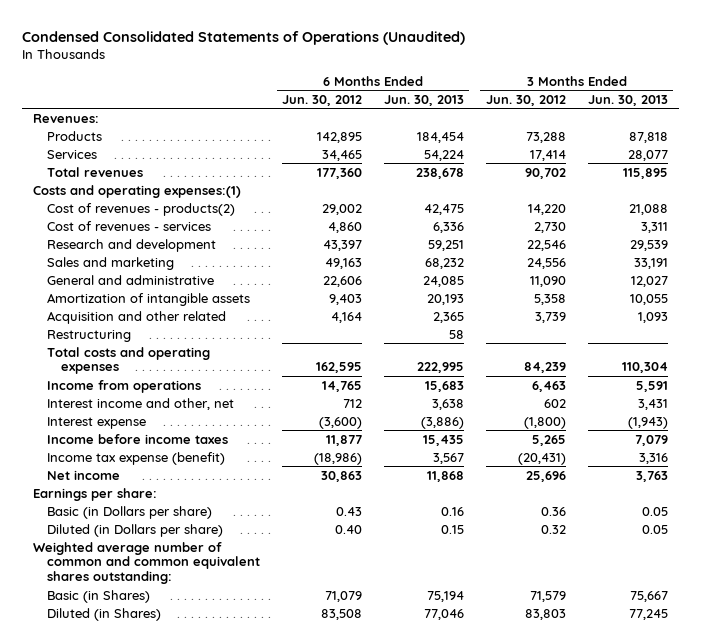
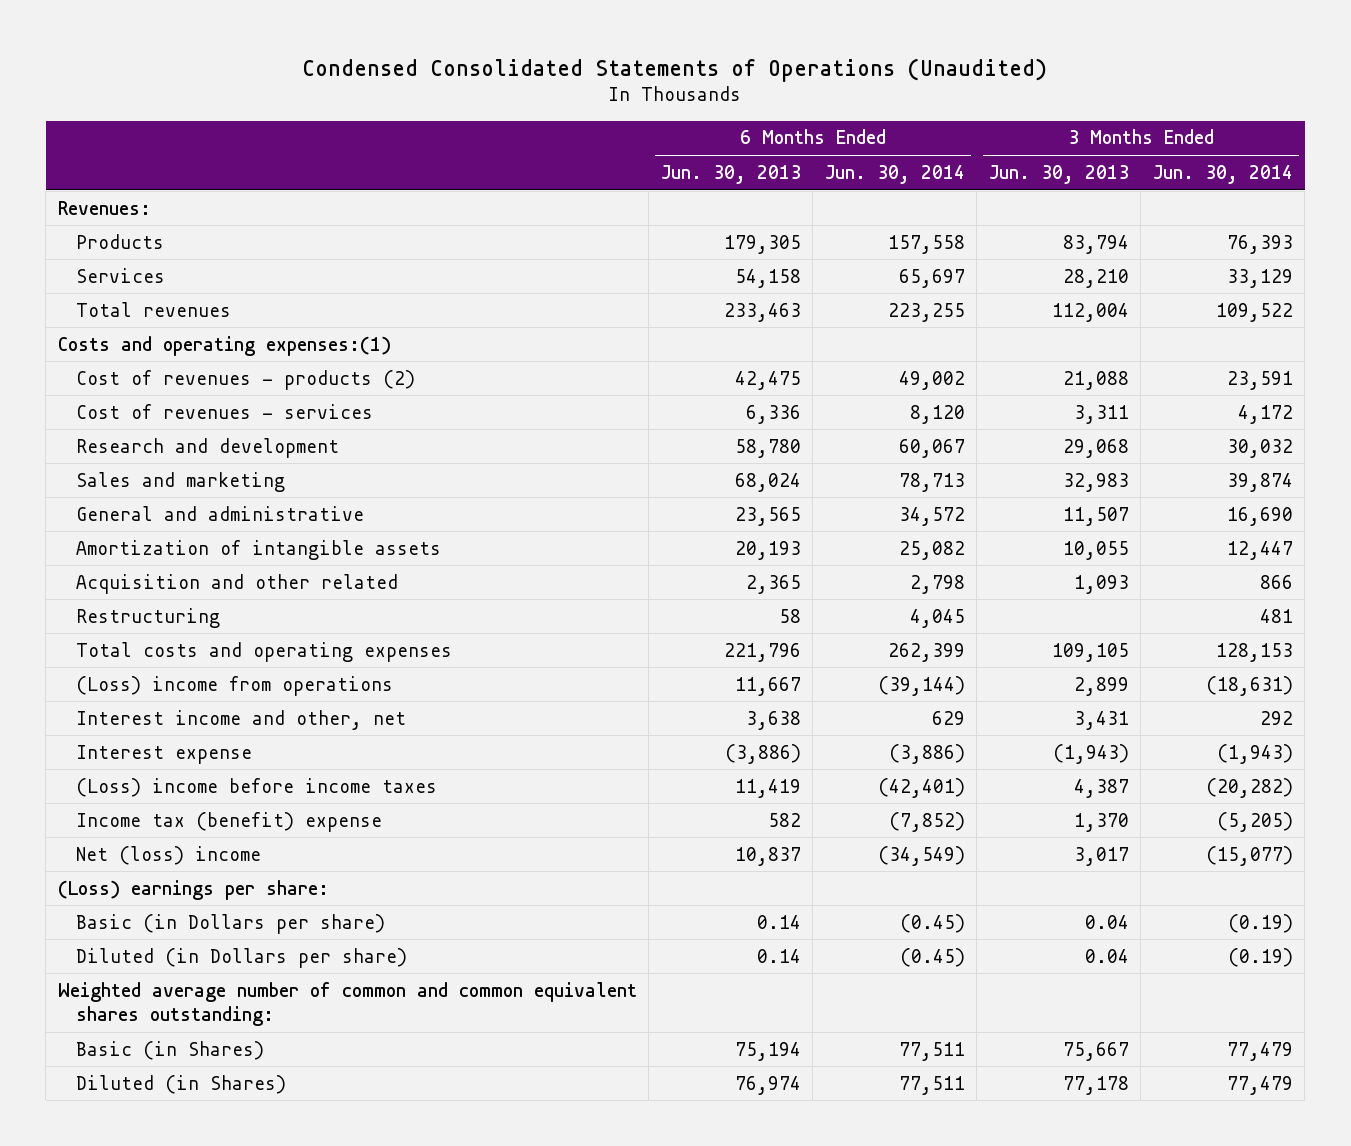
[282,94,363,106] Jun. 30, 2012 -> none
[485,94,566,106] Jun. 30, 2012 -> none
none -> [824,164,965,184] Jun. 30, 2014
none -> [1152,164,1293,184] Jun. 30, 2014
[417,131,465,143] 184,454 -> [723,234,801,254] 179,305
[628,131,668,143] 87,818 -> [1062,234,1129,254] 83,794
[424,149,465,161] 54,224 -> [734,268,801,288] 54,158
[627,149,668,161] 28,077 -> [1062,268,1129,288] 28,210
[416,167,465,179] 238,678 -> [723,302,801,322] 233,463
[622,167,668,179] 115,895 -> [1051,302,1129,322] 112,004
[47,202,236,216] Cost of revenues - products(2) -> [76,369,416,390] Cost of revenues - products (2)
[428,239,465,251] 59,251 -> [734,438,801,458] 58,780
[629,239,668,251] 29,539 -> [1062,438,1129,458] 29,068
[425,257,465,269] 68,232 -> [734,472,801,492] 68,024
[633,257,668,269] 33,191 -> [1062,472,1129,492] 32,983
[423,275,465,287] 24,085 -> [734,506,801,526] 23,565
[630,275,668,287] 12,027 -> [1062,506,1129,526] 11,507
[417,362,465,374] 222,995 -> [723,642,801,662] 221,796
[621,362,668,374] 110,304 -> [1051,642,1129,662] 109,105
[47,379,202,393] Income from operations -> [76,675,394,696] (Loss) income from operations
[425,380,465,392] 15,683 -> [734,676,801,696] 11,667
[635,380,668,392] 5,591 -> [1073,676,1129,696] 2,899
[47,433,229,444] Income before income taxes -> [76,777,438,797] (Loss) income before income taxes
[423,434,465,446] 15,435 -> [734,778,801,798] 11,419
[634,434,668,446] 7,079 -> [1073,778,1129,798] 4,387
[47,451,226,465] Income tax expense (benefit) -> [76,811,383,832] Income tax (benefit) expense
[433,452,465,464] 3,567 -> [767,812,801,827] 582
[638,452,668,464] 3,316 -> [1073,812,1129,832] 1,370
[47,469,121,480] Net income -> [76,845,262,865] Net (loss) income
[427,470,465,482] 11,868 -> [734,846,801,866] 10,837
[635,470,668,482] 3,763 -> [1073,846,1129,866] 3,017
[33,487,158,501] Earnings per share: -> [57,879,329,900] (Loss) earnings per share:
[441,506,465,516] 0.16 -> [756,914,801,929] 0.14
[641,506,668,516] 0.05 -> [1084,914,1129,929] 0.04
[441,524,465,534] 0.15 -> [756,948,801,963] 0.14
[641,524,668,534] 0.05 -> [1084,948,1129,963] 0.04
[424,608,465,620] 77,046 -> [734,1075,801,1095] 76,974
[628,608,668,620] 77,245 -> [1062,1075,1129,1095] 77,178

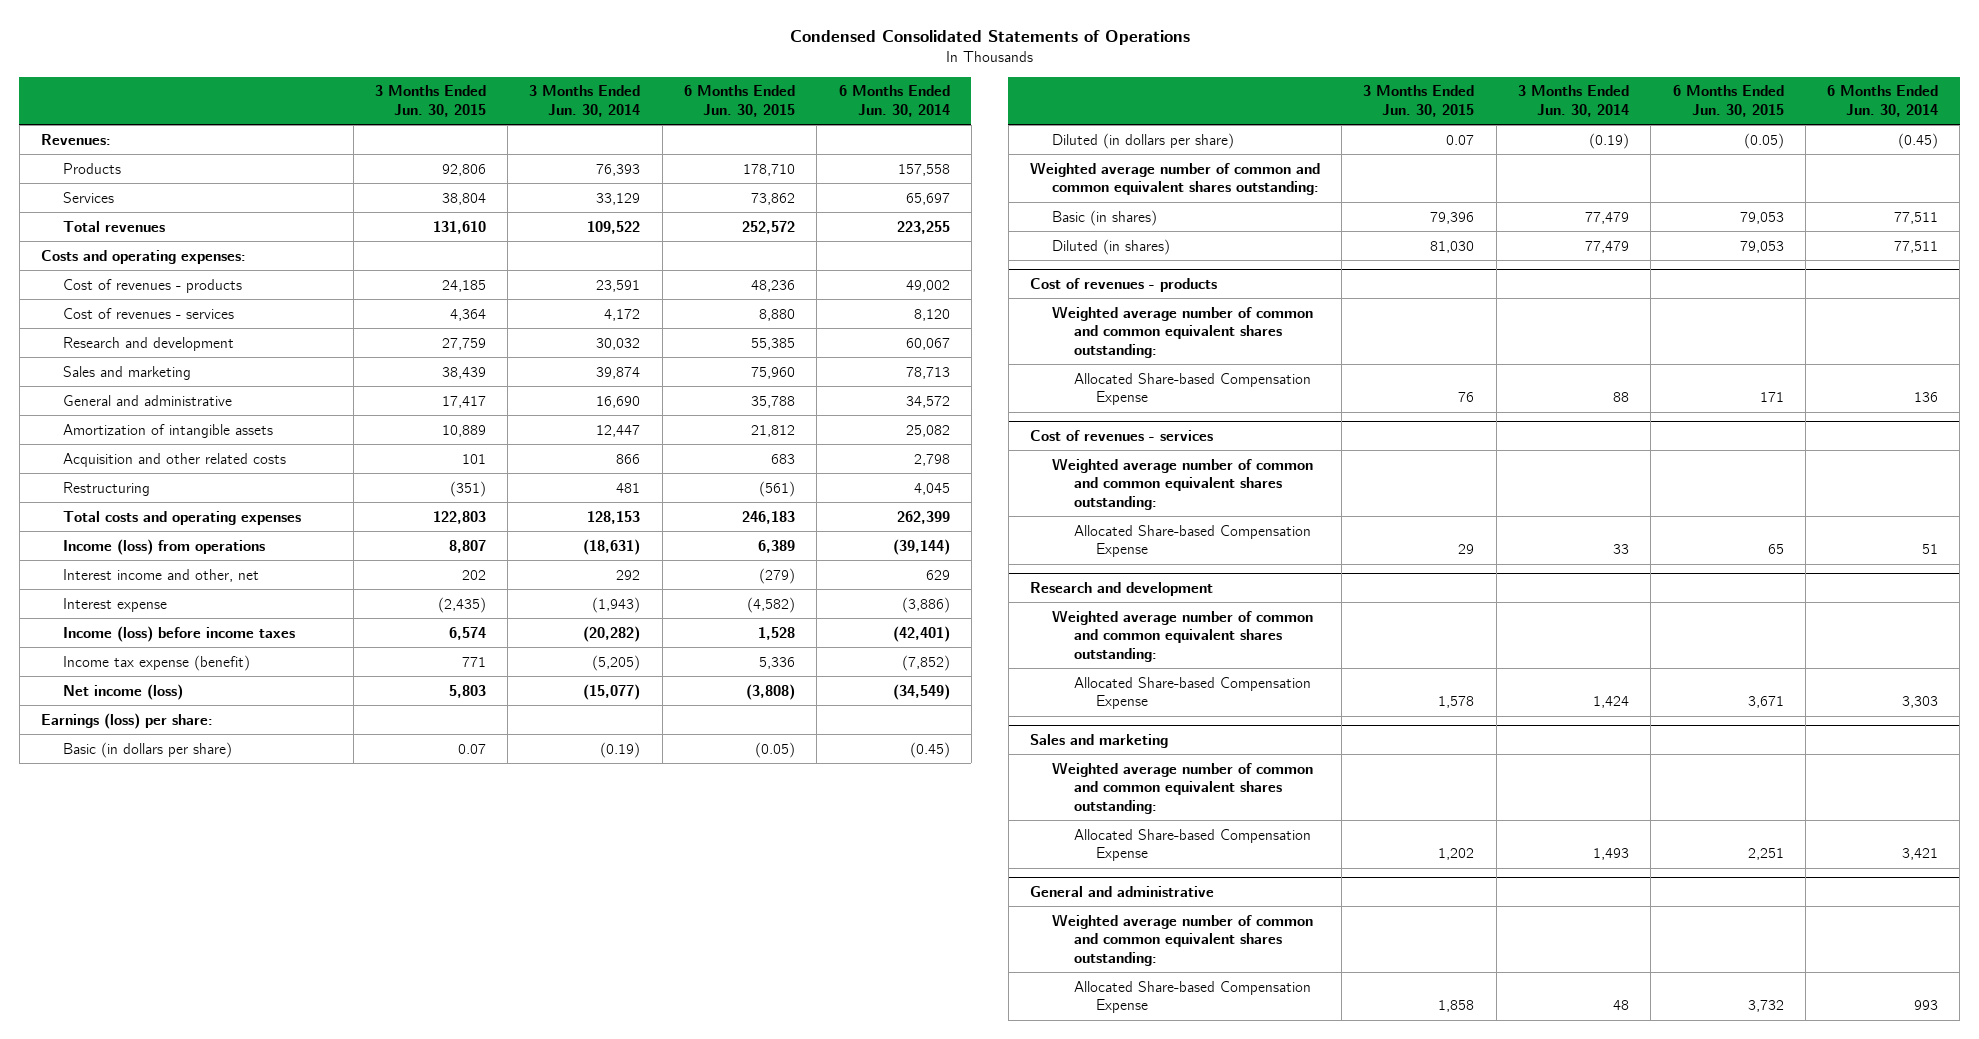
[302,57,1048,82] Condensed Consolidated Statements of Operations (Unaudited) -> [789,30,1190,46] Condensed Consolidated Statements of Operations
[660,164,801,184] Jun. 30, 2013 -> none
[988,164,1129,184] Jun. 30, 2013 -> none
none -> [374,85,486,117] 3 Months Ended Jun. 30, 2015
none -> [683,85,795,117] 6 Months Ended Jun. 30, 2015
[57,335,391,356] Costs and operating expenses:(1) -> [41,249,247,264] Costs and operating expenses:
[76,369,416,390] Cost of revenues - products (2) -> [63,278,243,293] Cost of revenues - products
[76,573,399,594] Acquisition and other related -> [63,452,287,467] Acquisition and other related costs
[76,675,394,696] (Loss) income from operations -> [63,538,266,555] Income (loss) from operations
[76,777,438,797] (Loss) income before income taxes -> [63,625,296,642] Income (loss) before income taxes
[76,811,383,832] Income tax (benefit) expense -> [63,654,251,671] Income tax expense (benefit)
[76,845,262,865] Net (loss) income -> [63,683,184,700] Net income (loss)
[57,879,329,900] (Loss) earnings per share: -> [41,712,214,729] Earnings (loss) per share:
[76,913,386,934] Basic (in Dollars per share) -> [63,741,233,758] Basic (in dollars per share)
[76,947,408,968] Diluted (in Dollars per share) -> [1052,132,1235,149] Diluted (in dollars per share)
[76,1040,265,1060] Basic (in Shares) -> [1052,209,1158,226] Basic (in shares)
[76,1074,287,1094] Diluted (in Shares) -> [1052,238,1171,255] Diluted (in shares)
none -> [1029,277,1217,292] Cost of revenues - products
none -> [1052,305,1314,358] Weighted average number of common and common equivalent shares outstanding:
none -> [1074,372,1312,406] Allocated Share-based Compensation Expense
none -> [1029,429,1213,441] Cost of revenues - services
none -> [1052,457,1314,510] Weighted average number of common and common equivalent shares outstanding:
none -> [1074,524,1312,558] Allocated Share-based Compensation Expense
none -> [1029,581,1213,596] Research and development
none -> [1052,609,1314,662] Weighted average number of common and common equivalent shares outstanding:
none -> [1074,676,1312,710] Allocated Share-based Compensation Expense
none -> [1029,733,1168,748] Sales and marketing
none -> [1052,761,1314,814] Weighted average number of common and common equivalent shares outstanding:
none -> [1074,828,1312,862] Allocated Share-based Compensation Expense
none -> [1029,885,1214,897] General and administrative
none -> [1052,913,1314,966] Weighted average number of common and common equivalent shares outstanding:
none -> [1074,980,1312,1014] Allocated Share-based Compensation Expense

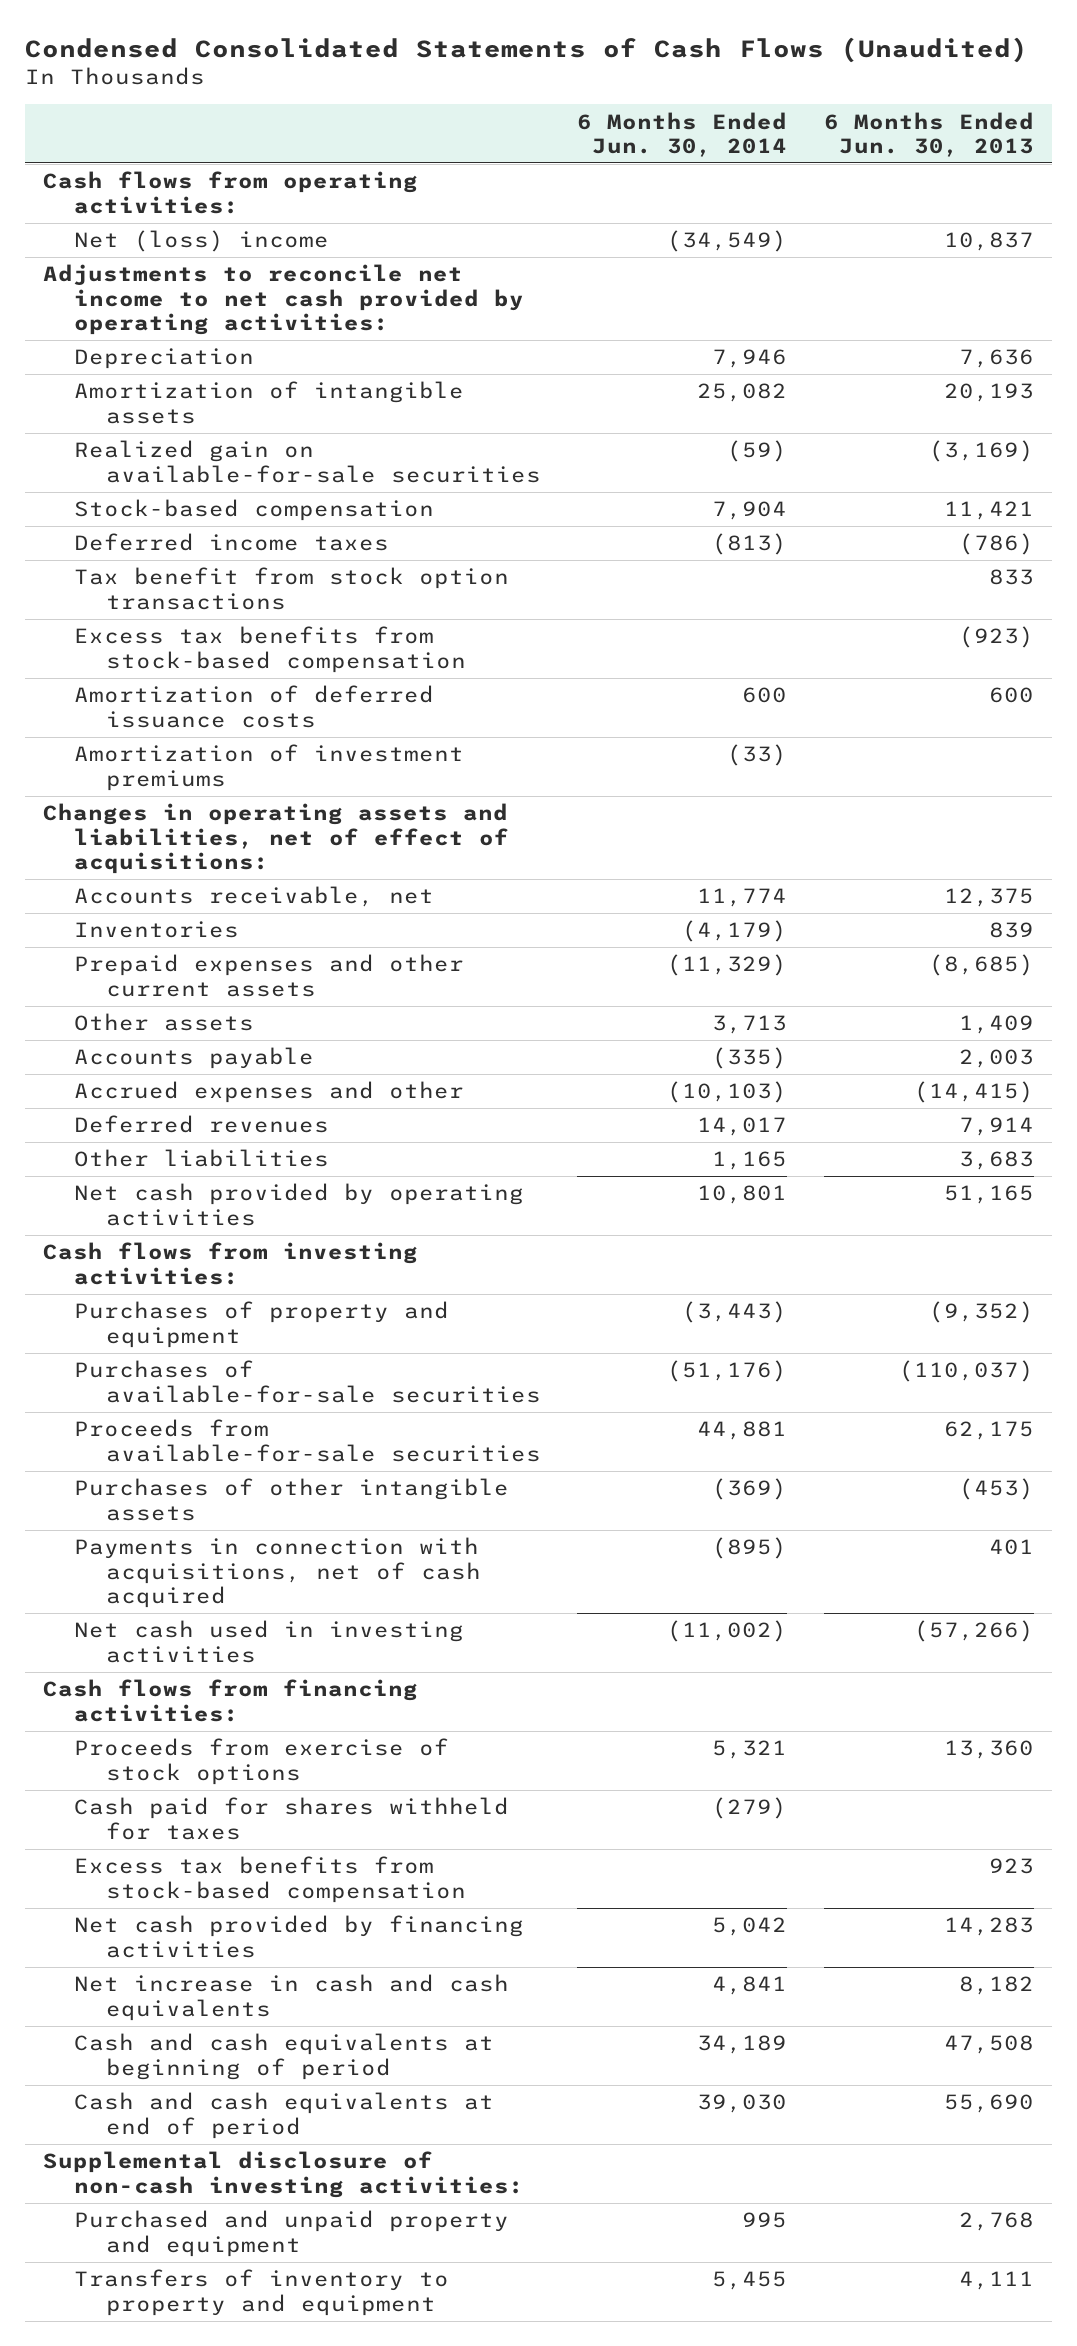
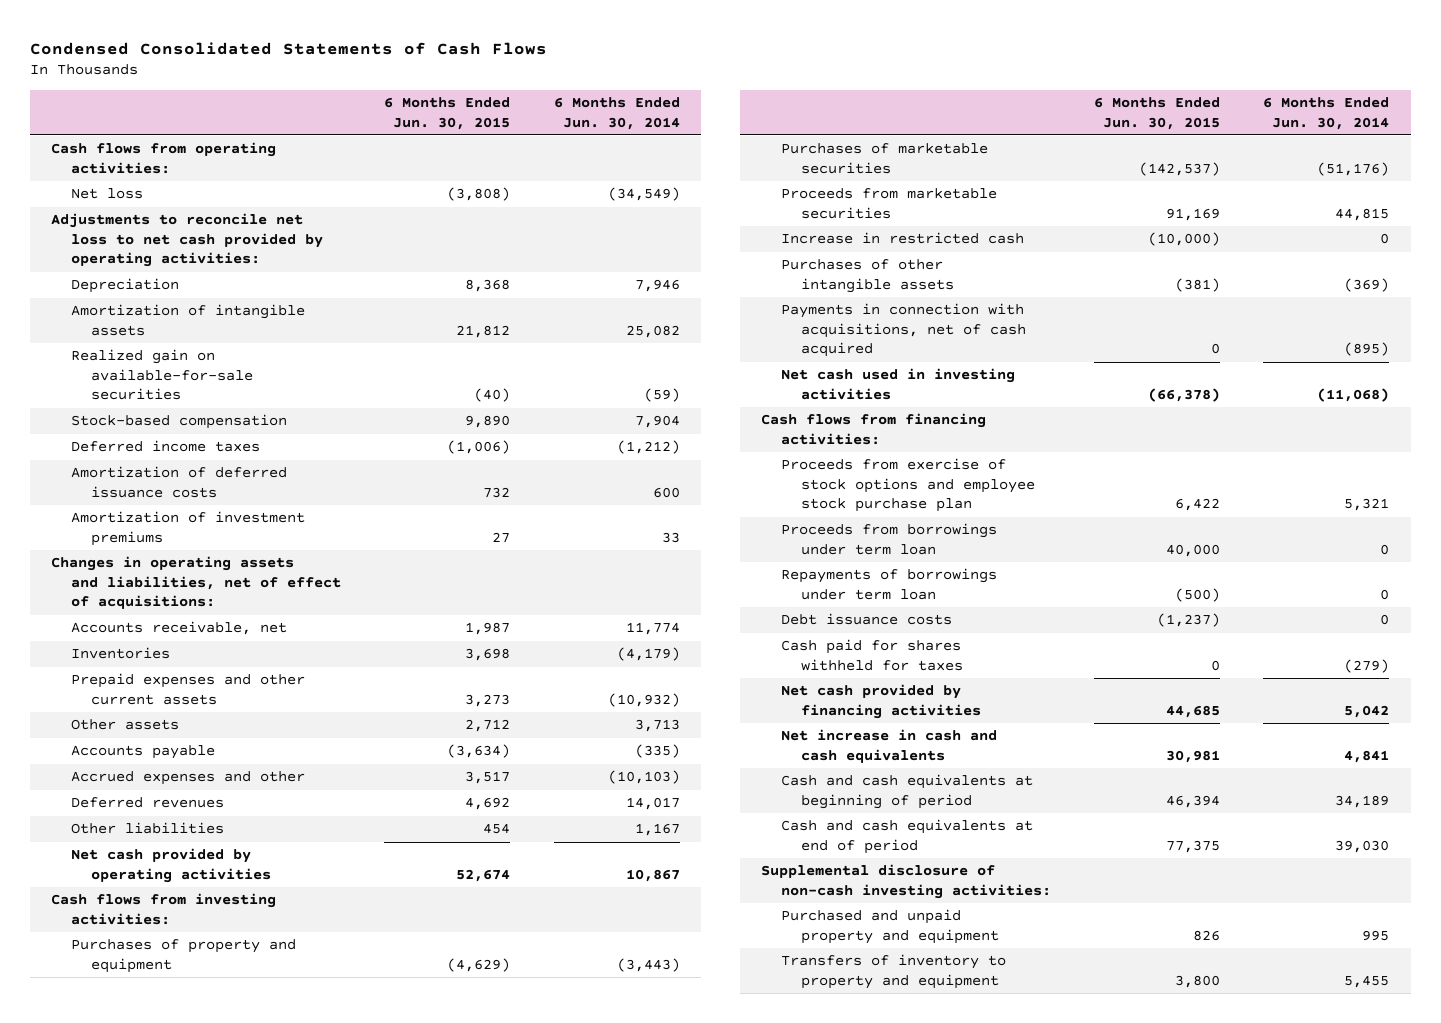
[24,36,1028,63] Condensed Consolidated Statements of Cash Flows (Unaudited) -> [29,41,547,55] Condensed Consolidated Statements of Cash Flows
[823,111,1034,157] 6 Months Ended Jun. 30, 2013 -> none
none -> [384,97,511,130] 6 Months Ended Jun. 30, 2015
[74,230,330,253] Net (loss) income -> [71,188,144,200] Net loss
[43,264,525,335] Adjustments to reconcile net income to net cash provided by operating activities: -> [51,213,324,268] Adjustments to reconcile net loss to net cash provided by operating activities:
[74,567,510,610] Tax benefit from stock option transactions -> none
[74,626,466,673] Excess tax benefits from stock-based compensation -> none
[712,533,788,556] (813) -> [616,440,680,455] (1,212)
[727,744,788,767] (33) -> [661,531,680,543] 33
[667,954,788,977] (11,329) -> [607,692,680,707] (10,932)
[712,1151,788,1171] 1,165 -> [634,823,680,837] 1,167
[697,1185,788,1205] 10,801 -> [625,868,680,882] 10,867
[74,1360,541,1403] Purchases of available-for-sale securities -> [780,143,988,174] Purchases of marketable securities
[74,1419,541,1462] Proceeds from available-for-sale securities -> [780,188,997,219] Proceeds from marketable securities
[697,1421,788,1441] 44,881 -> [1335,207,1390,221] 44,815
none -> [780,232,1024,245] Increase in restricted cash
[667,1620,788,1643] (11,002) -> [1317,387,1390,402] (11,068)
[74,1738,450,1785] Proceeds from exercise of stock options -> [780,458,1035,513] Proceeds from exercise of stock options and employee stock purchase plan
none -> [780,523,997,555] Proceeds from borrowings under term loan
none -> [780,568,997,600] Repayments of borrowings under term loan
none -> [780,613,952,626] Debt issuance costs
[74,1856,466,1903] Excess tax benefits from stock-based compensation -> none

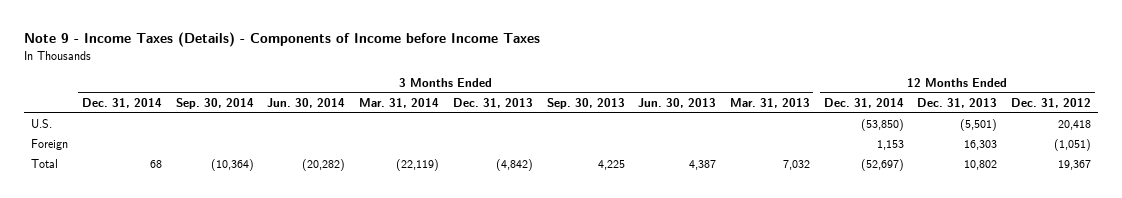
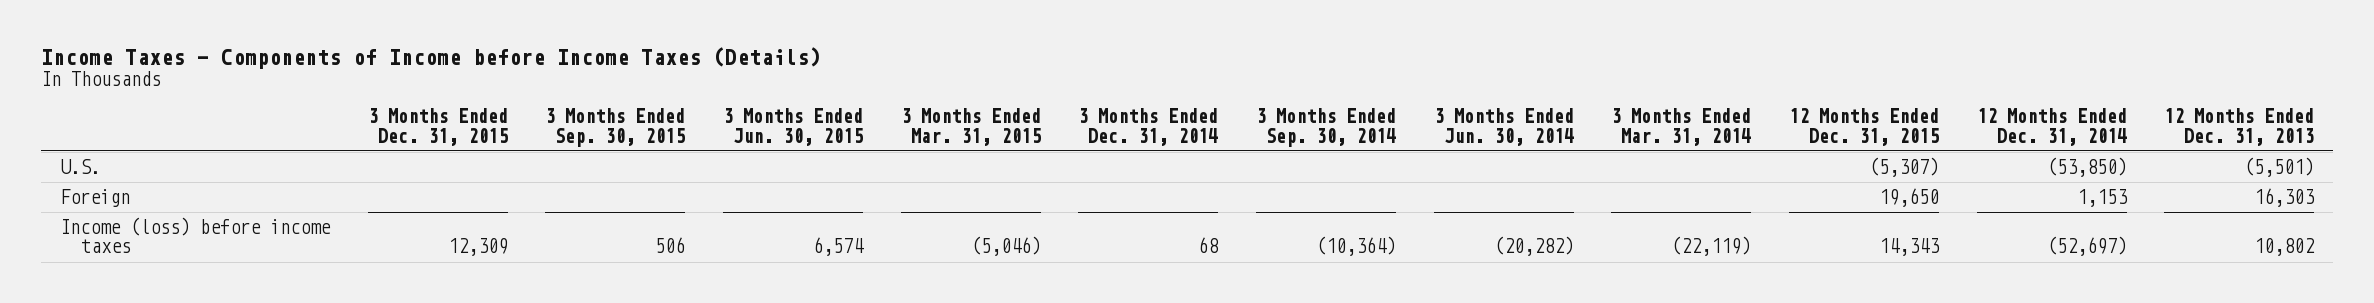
[24,32,541,48] Note 9 - Income Taxes (Details) - Components of Income before Income Taxes -> [41,47,822,70] Income Taxes - Components of Income before Income Taxes (Details)
[452,97,533,108] Dec. 31, 2013 -> none
[546,97,625,109] Sep. 30, 2013 -> none
[638,97,717,108] Jun. 30, 2013 -> none
[729,97,810,108] Mar. 31, 2013 -> none
[1011,97,1092,108] Dec. 31, 2012 -> none
none -> [367,108,508,146] 3 Months Ended Dec. 31, 2015
none -> [545,108,686,147] 3 Months Ended Sep. 30, 2015
none -> [723,108,864,146] 3 Months Ended Jun. 30, 2015
none -> [900,108,1041,146] 3 Months Ended Mar. 31, 2015
none -> [1788,108,1939,146] 12 Months Ended Dec. 31, 2015
[31,159,59,169] Total -> [60,217,332,254] Income (loss) before income taxes

